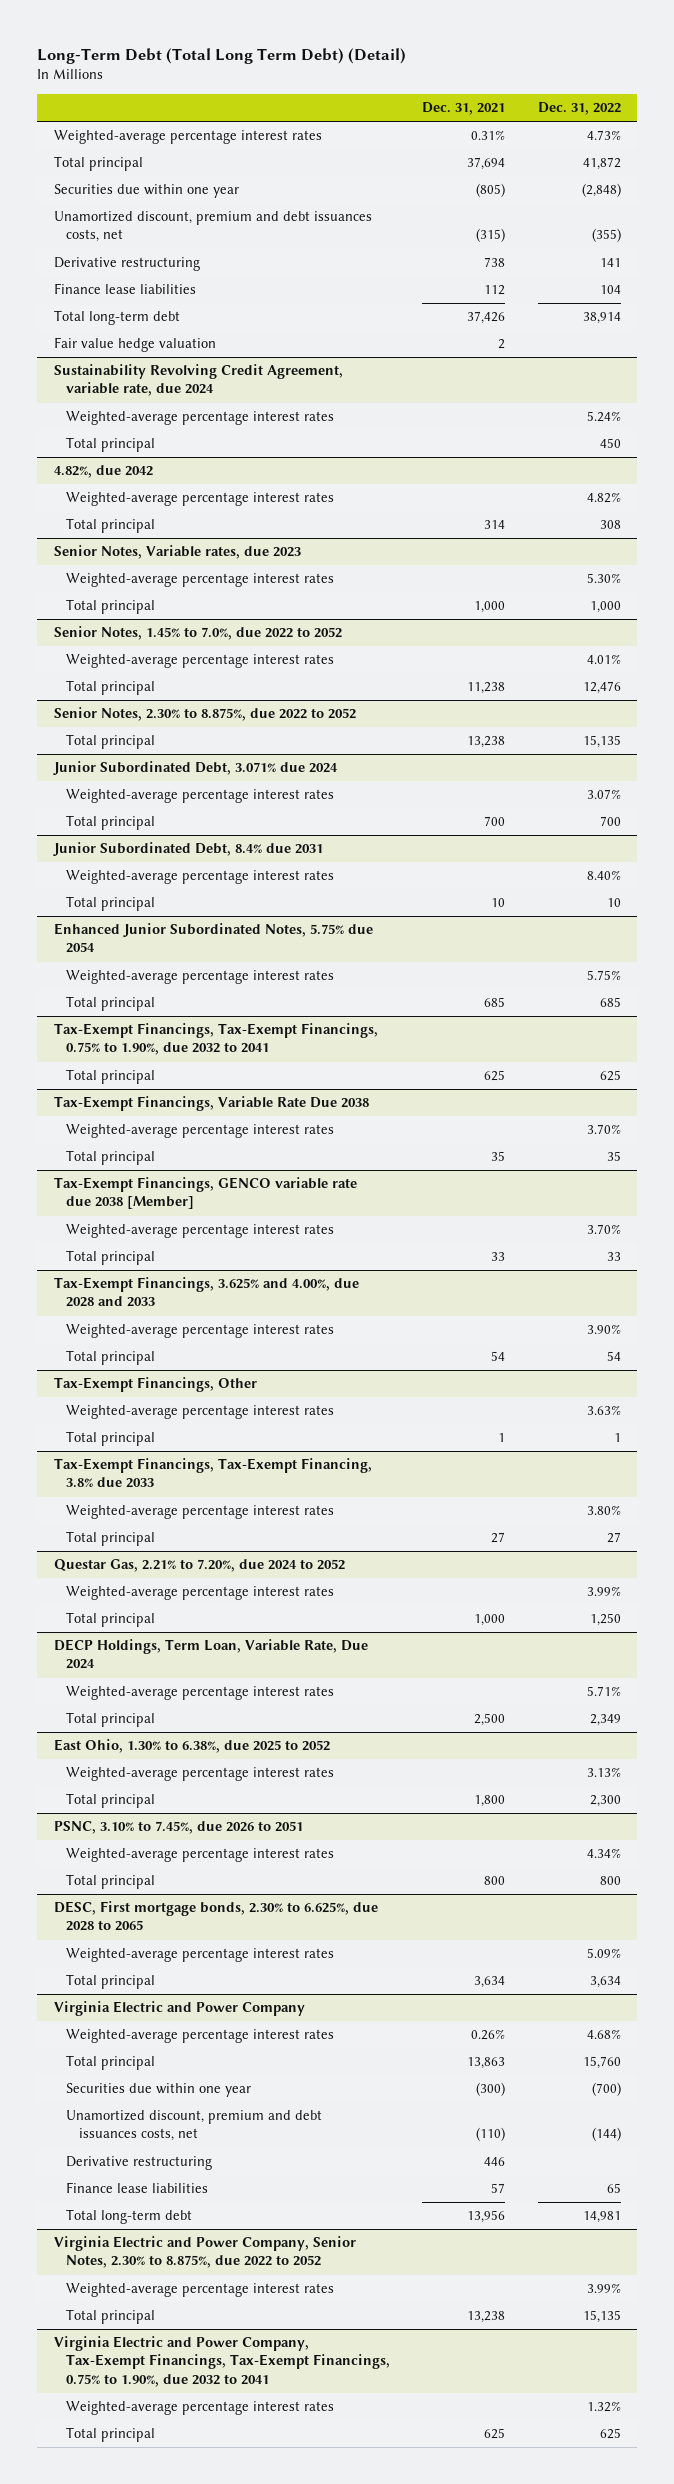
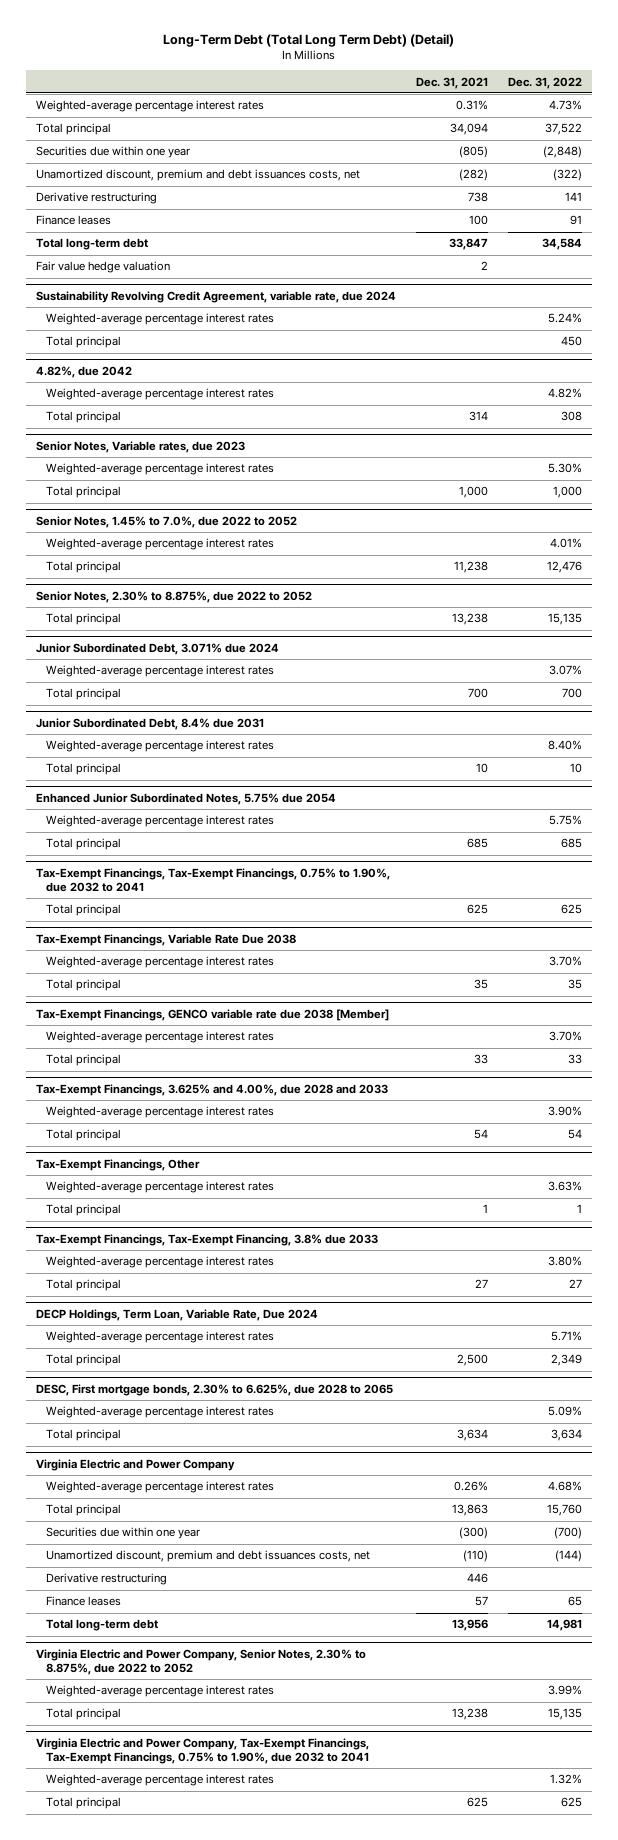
[467,157,506,171] 37,694 -> [450,123,489,136] 34,094
[582,157,621,171] 41,872 -> [545,123,583,136] 37,522
[476,228,506,243] (315) -> [459,169,489,182] (282)
[591,228,621,243] (355) -> [553,169,583,182] (322)
[53,283,196,295] Finance lease liabilities -> none
none -> [35,215,111,226] Finance leases
[467,311,506,325] 37,426 -> [449,238,489,251] 33,847
[582,312,621,325] 38,914 -> [542,238,583,251] 34,584
[53,1559,345,1573] Questar Gas, 2.21% to 7.20%, due 2024 to 2052 -> none
[66,1586,335,1601] Weighted-average percentage interest rates -> none
[66,1612,156,1628] Total principal -> none
[53,1739,330,1754] East Ohio, 1.30% to 6.38%, due 2025 to 2052 -> none
[66,1767,335,1782] Weighted-average percentage interest rates -> none
[66,1793,156,1809] Total principal -> none
[53,1821,303,1835] PSNC, 3.10% to 7.45%, due 2026 to 2051 -> none
[66,1848,335,1863] Weighted-average percentage interest rates -> none
[66,1874,156,1890] Total principal -> none
[66,2182,209,2194] Finance lease liabilities -> [45,1596,121,1607] Finance leases

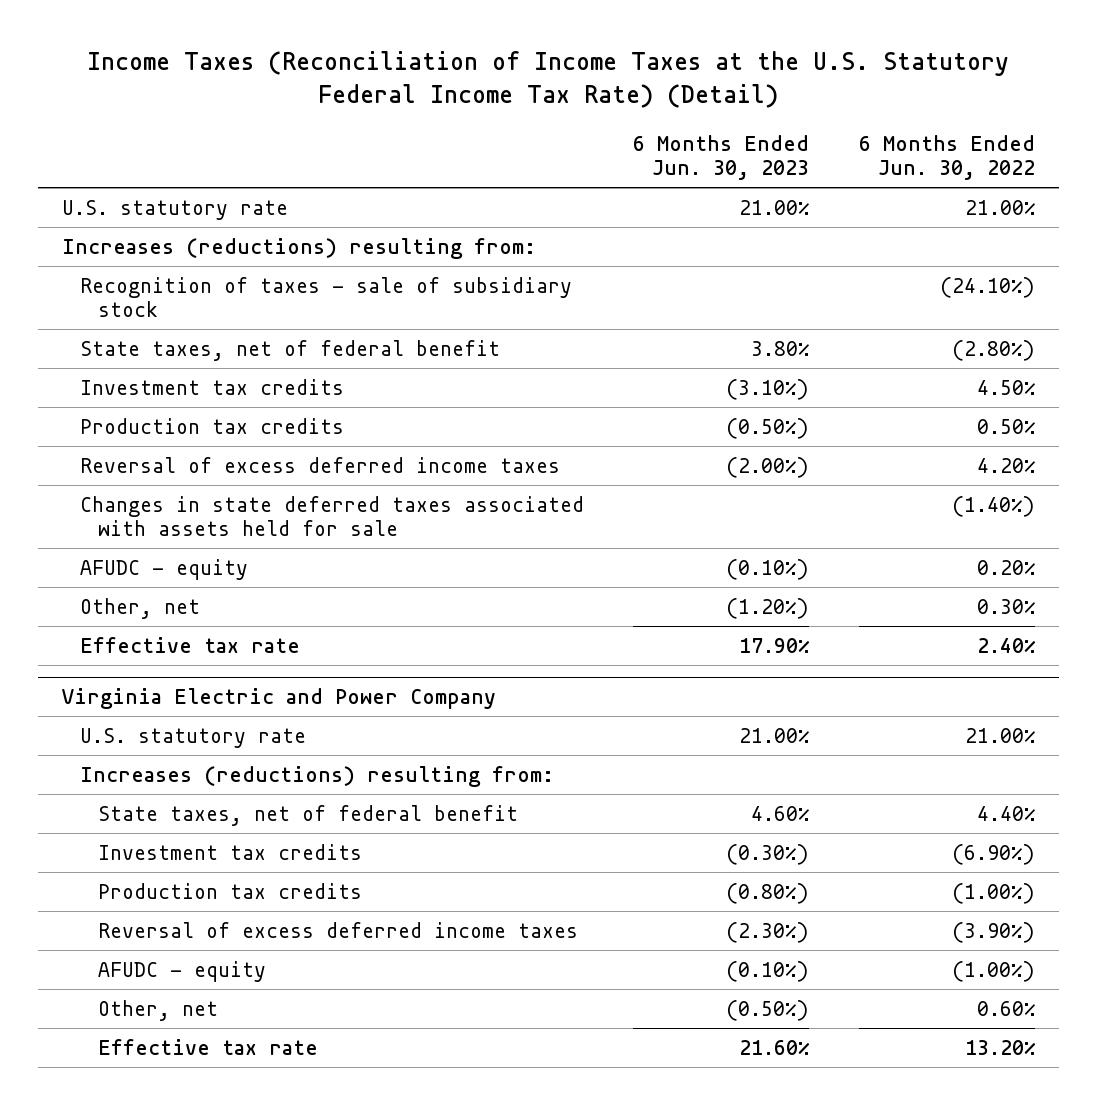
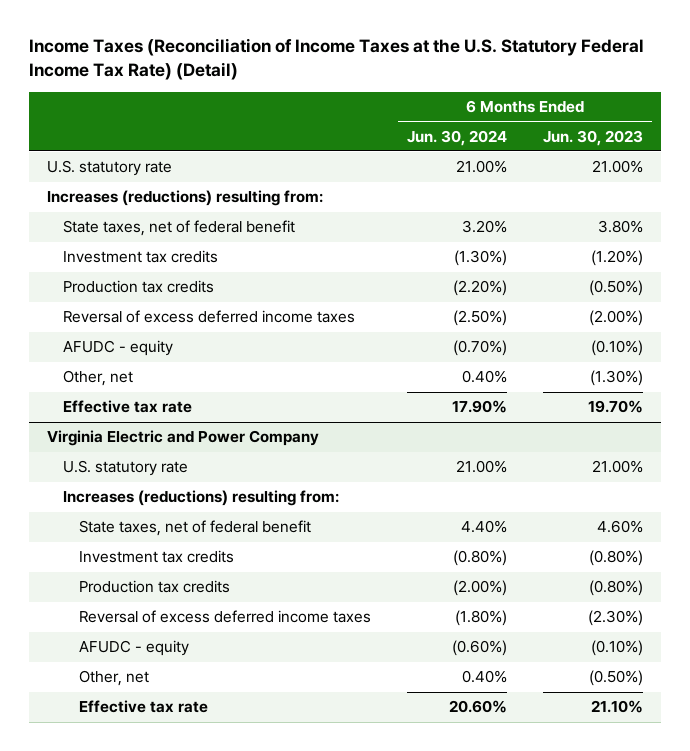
[858,134,1035,181] 6 Months Ended Jun. 30, 2022 -> none
none -> [406,129,507,146] Jun. 30, 2024
[79,276,572,317] Recognition of taxes - sale of subsidiary stock -> none
[726,378,810,400] (3.10%) -> [590,250,643,267] (1.20%)
[79,495,584,536] Changes in state deferred taxes associated with assets held for sale -> none
[726,597,810,619] (1.20%) -> [589,370,643,387] (1.30%)
[739,637,811,653] 17.90% -> [587,400,643,414] 19.70%
[726,843,810,865] (0.30%) -> [588,550,643,567] (0.80%)
[739,1039,811,1055] 21.60% -> [590,700,643,714] 21.10%

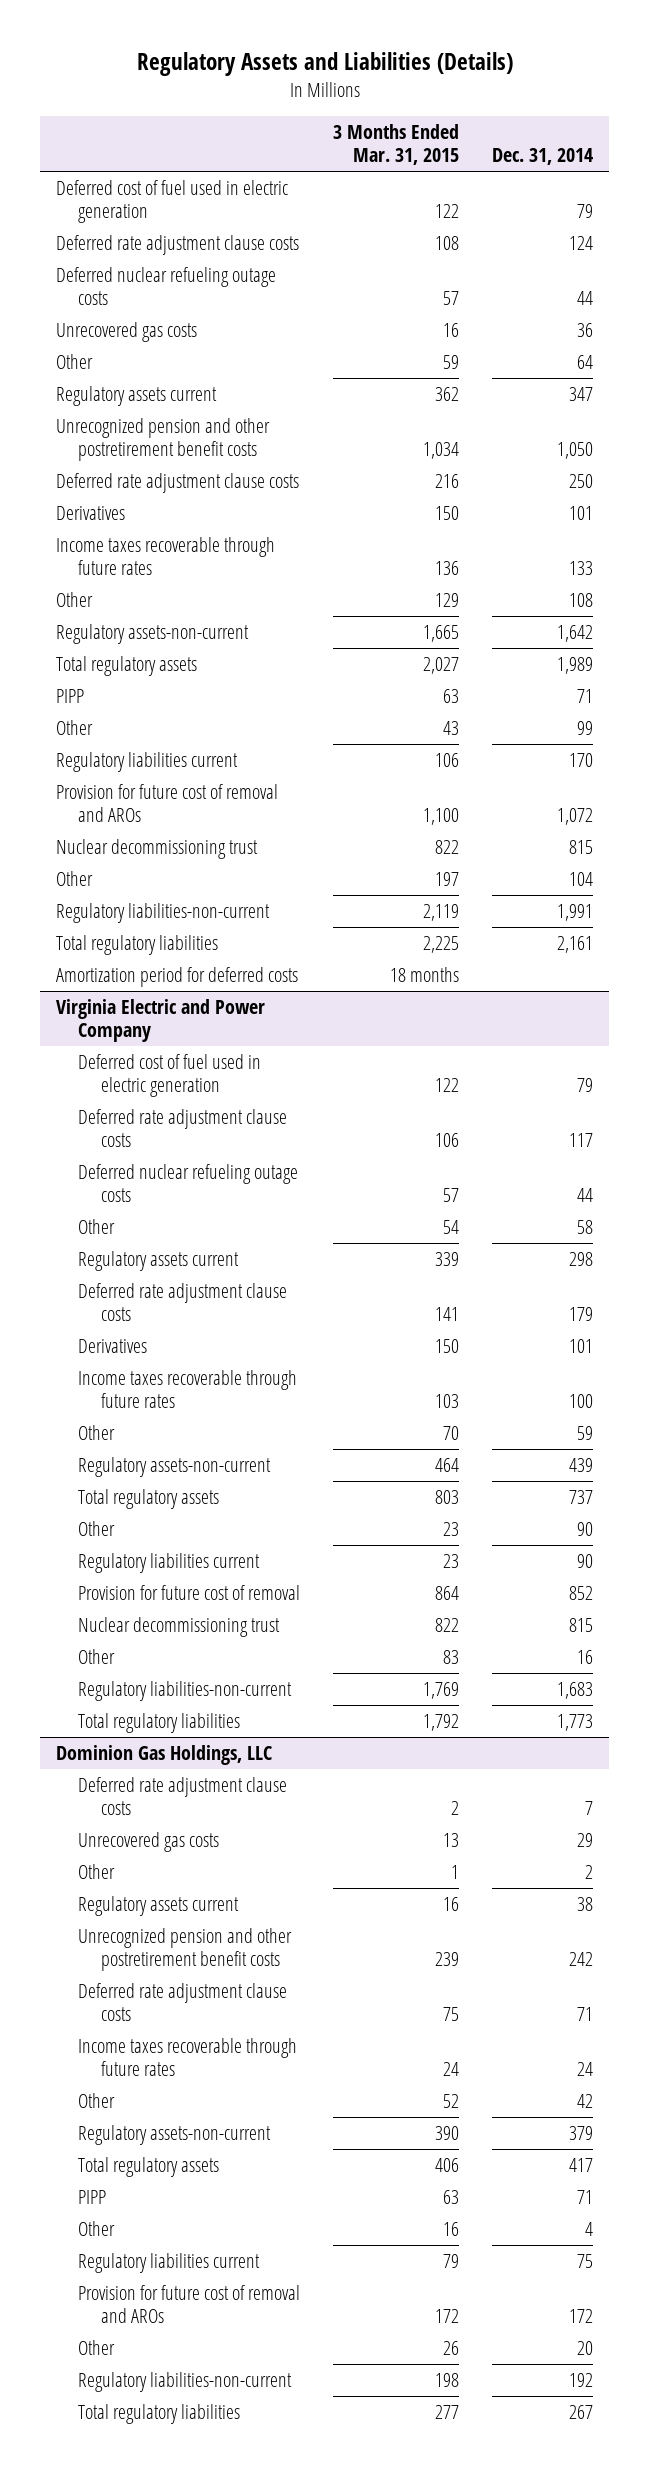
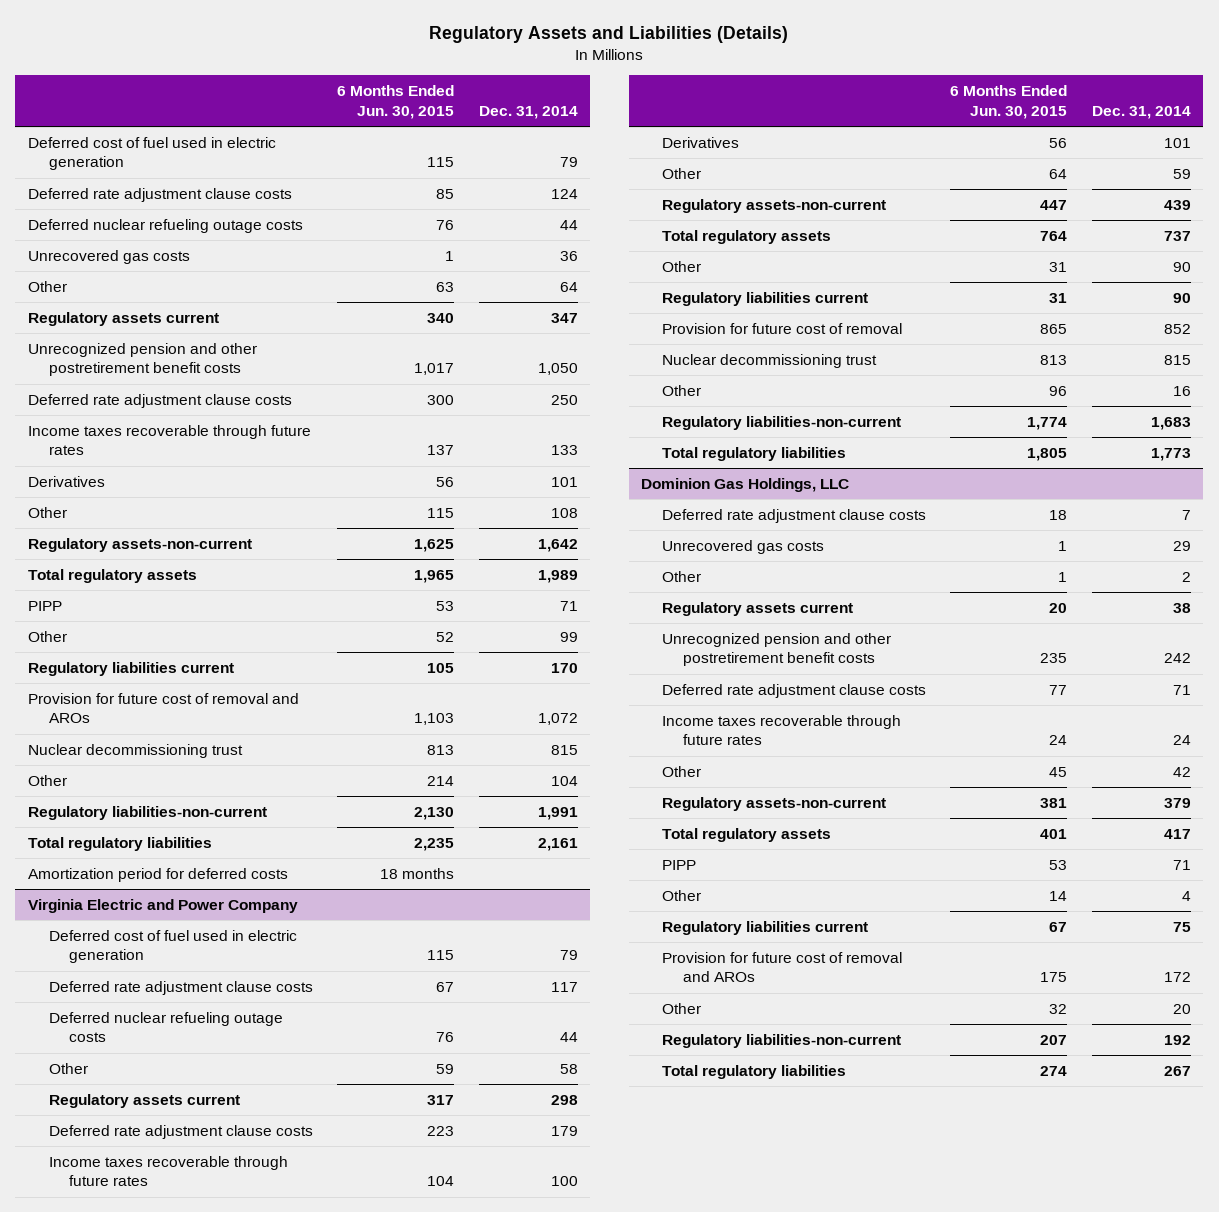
[333,123,460,166] 3 Months Ended Mar. 31, 2015 -> none
none -> [337,85,455,119] 6 Months Ended Jun. 30, 2015
[56,505,126,520] Derivatives -> [27,475,105,487] Derivatives
[78,1338,148,1353] Derivatives -> [661,136,739,148] Derivatives

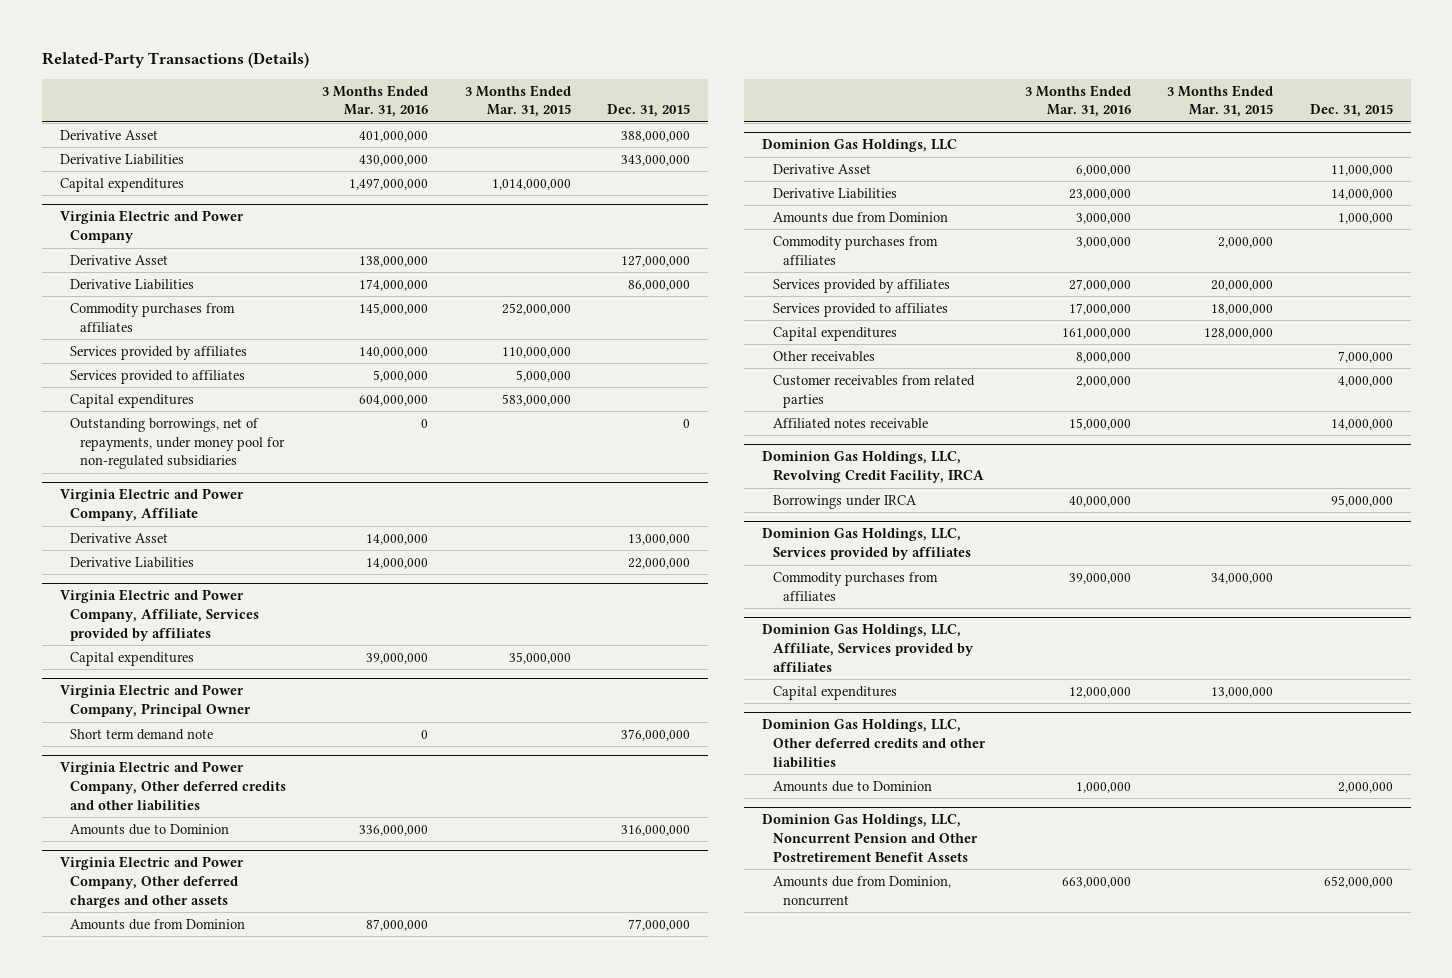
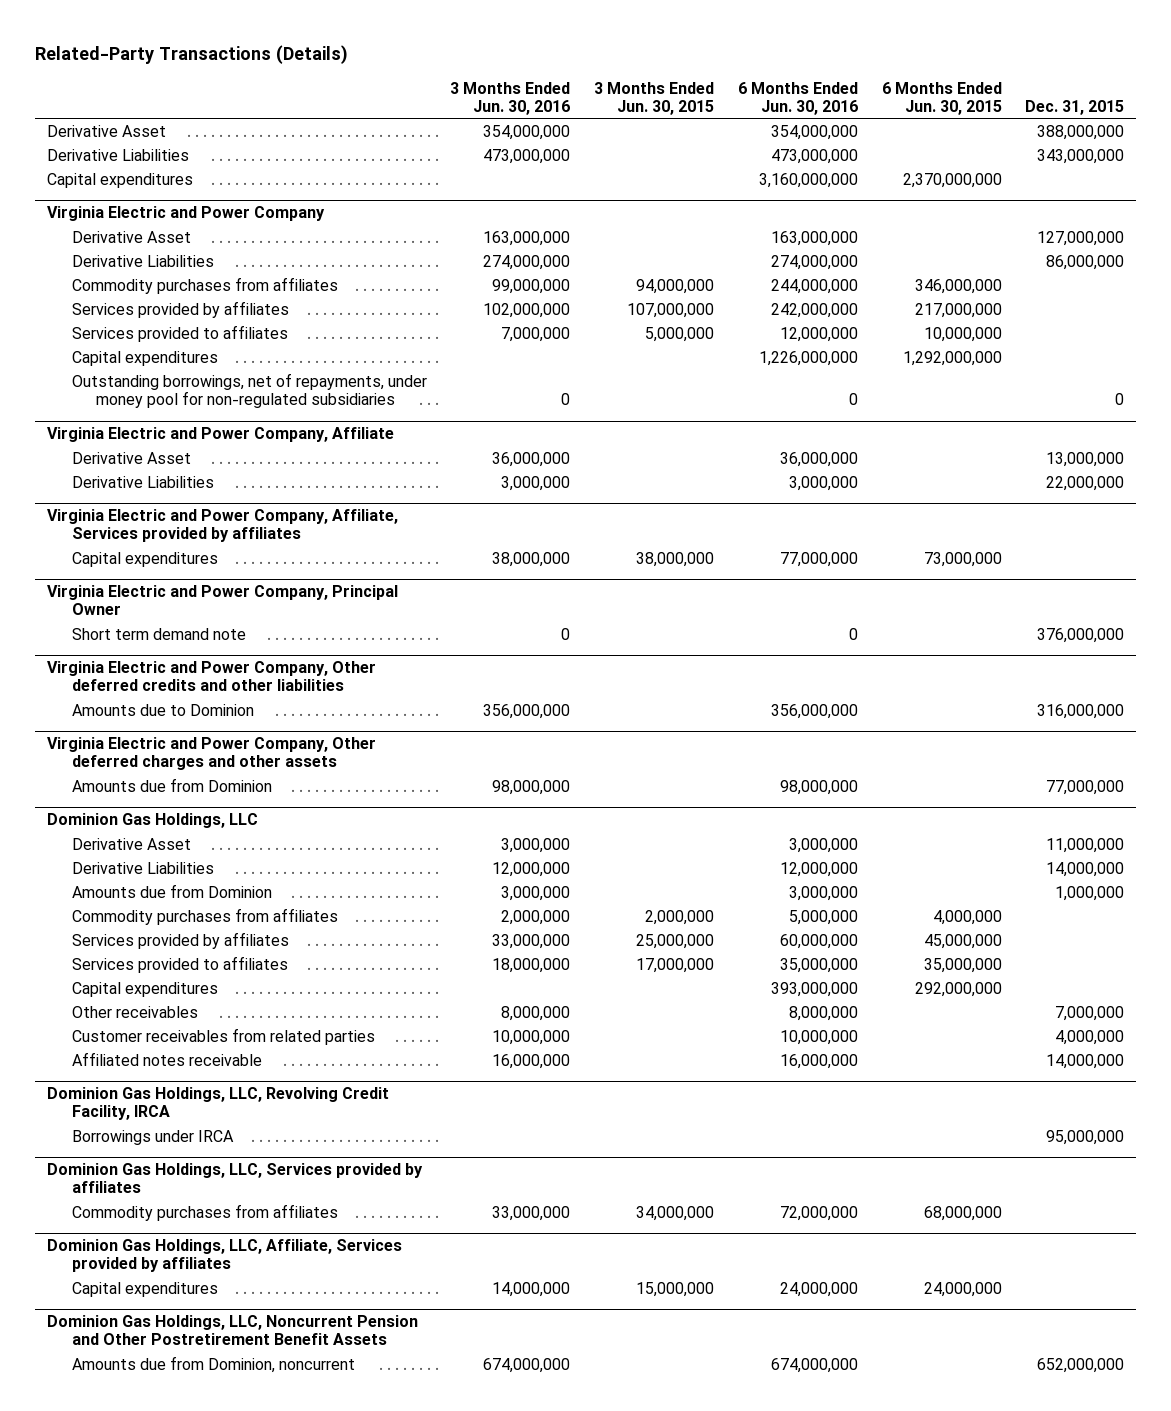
[322,84,429,118] 3 Months Ended Mar. 31, 2016 -> none
[464,84,571,118] 3 Months Ended Mar. 31, 2015 -> none
none -> [450,81,571,115] 3 Months Ended Jun. 30, 2016
none -> [594,81,715,115] 3 Months Ended Jun. 30, 2015
none -> [737,81,858,115] 6 Months Ended Jun. 30, 2016
none -> [881,81,1002,115] 6 Months Ended Jun. 30, 2015
[762,719,986,768] Dominion Gas Holdings, LLC, Other deferred credits and other liabilities -> none
[772,780,932,792] Amounts due to Dominion -> none

